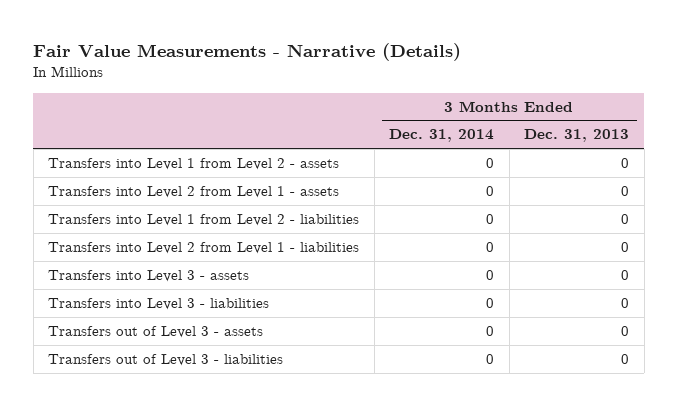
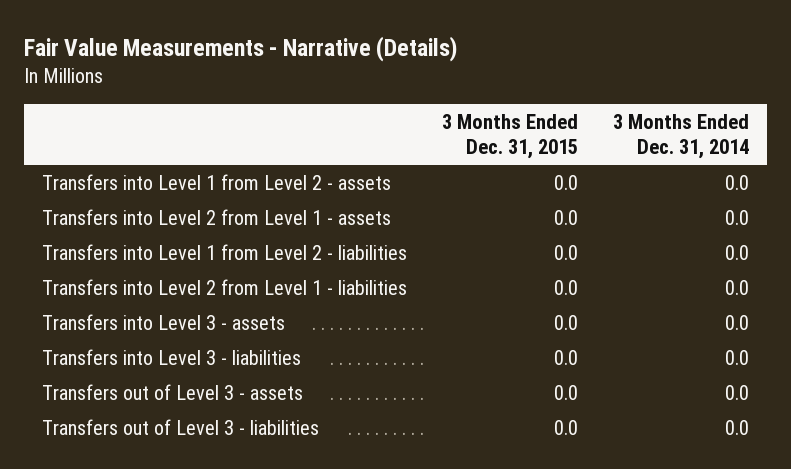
[524,129,630,143] Dec. 31, 2013 -> none
none -> [441,113,578,160] 3 Months Ended Dec. 31, 2015
[486,158,495,169] 0 -> [725,174,750,190] 0.0
[486,186,495,197] 0 -> [725,209,750,225] 0.0
[486,214,495,225] 0 -> [725,244,750,260] 0.0
[486,242,495,253] 0 -> [725,279,750,295] 0.0
[486,270,495,281] 0 -> [725,314,750,330] 0.0
[486,298,495,309] 0 -> [725,349,750,365] 0.0
[486,326,495,337] 0 -> [725,384,750,400] 0.0
[486,354,495,365] 0 -> [725,419,750,435] 0.0

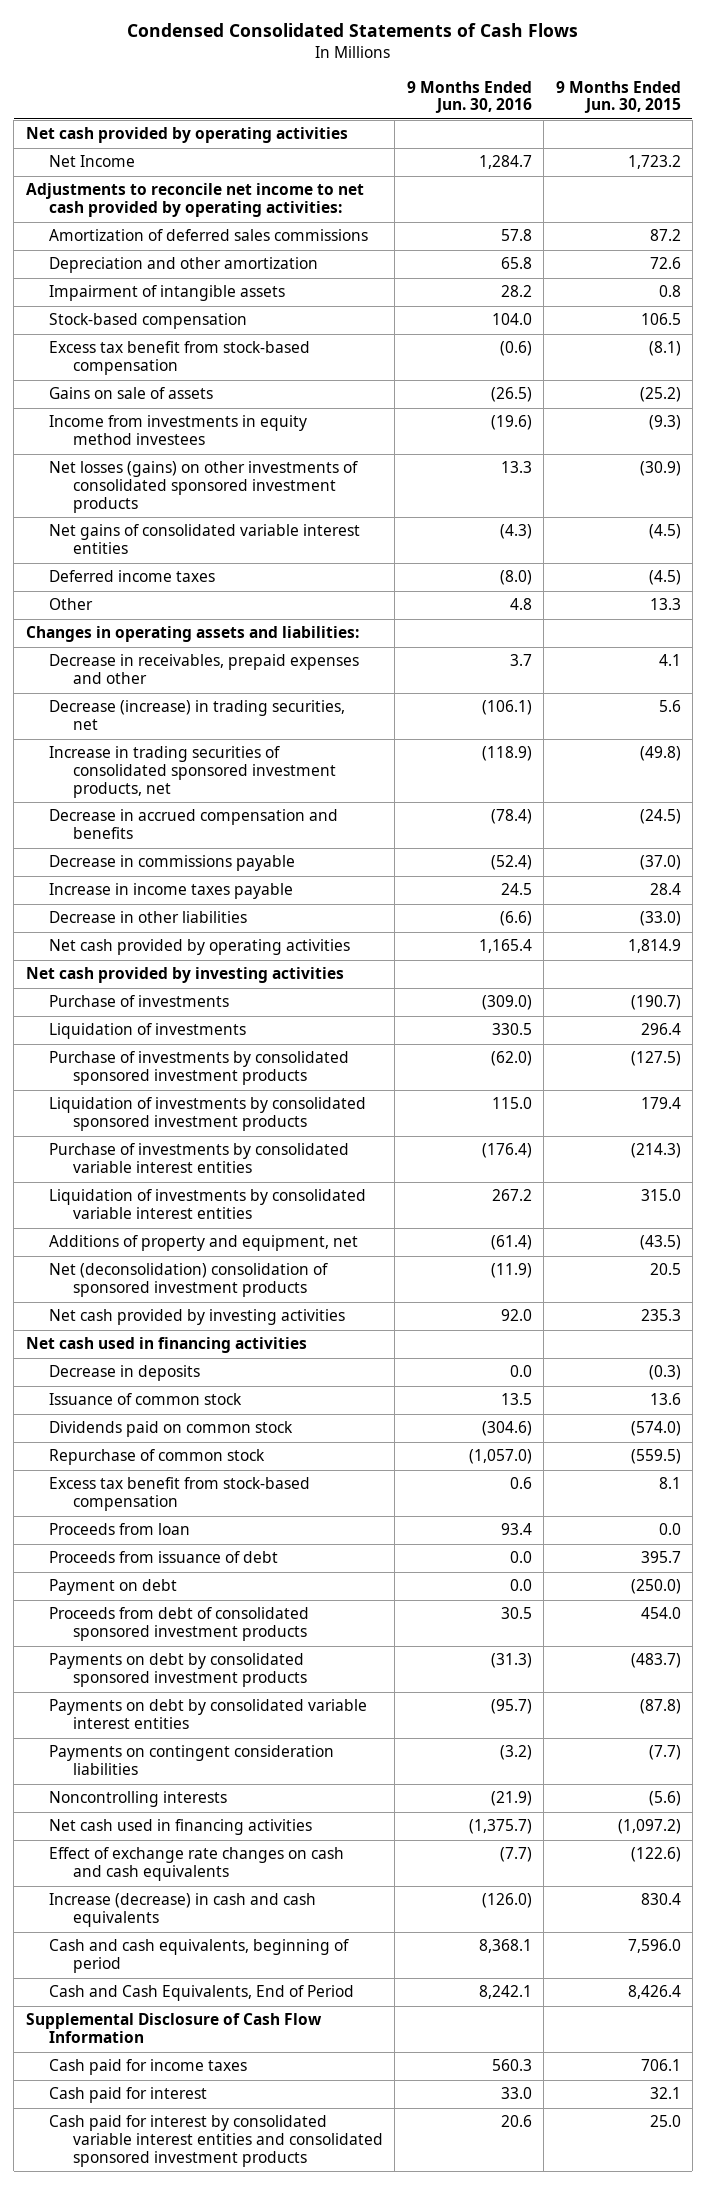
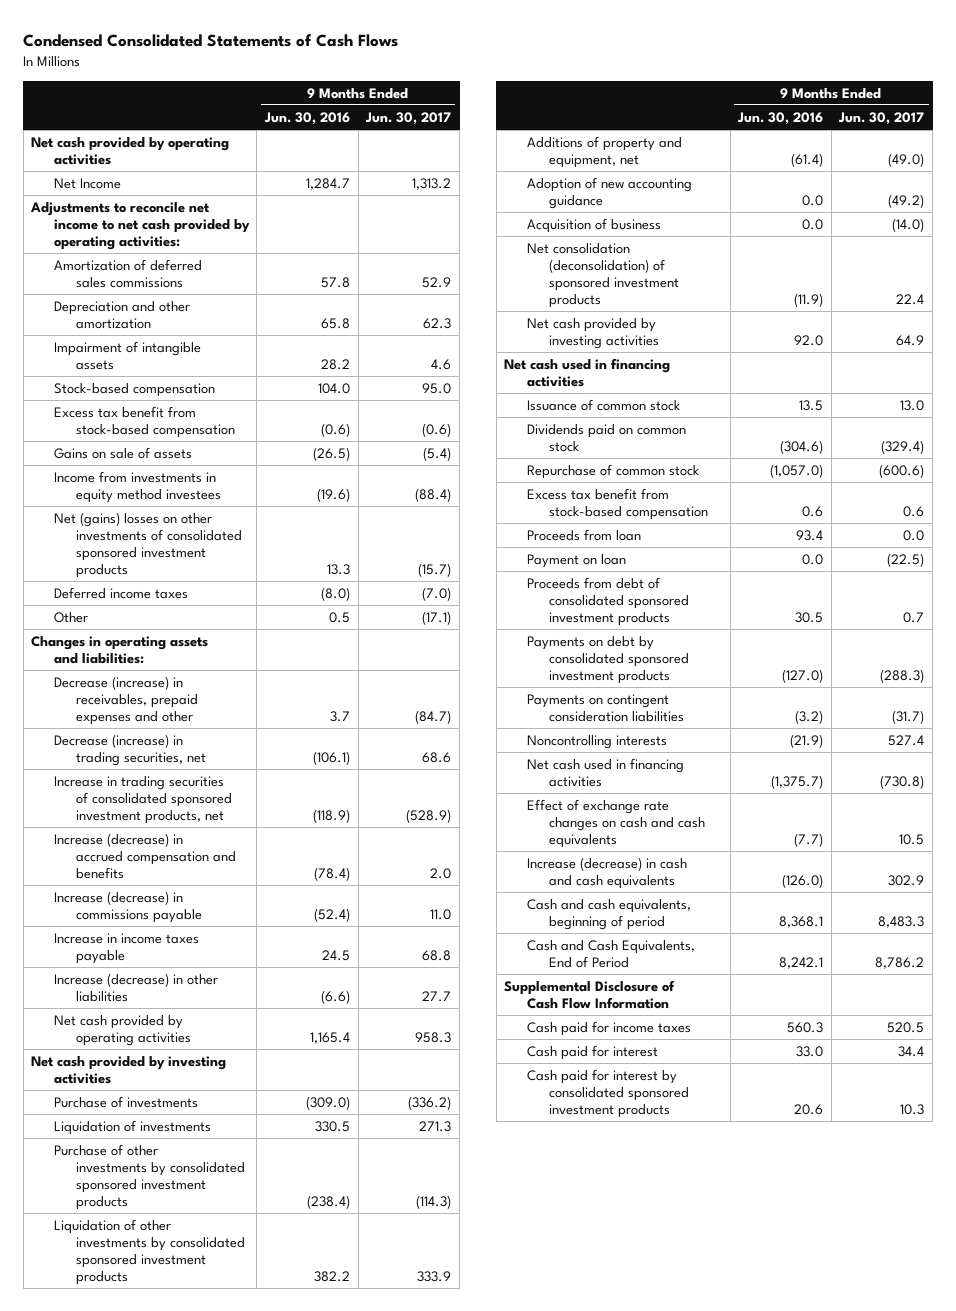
[555,80,681,114] 9 Months Ended Jun. 30, 2015 -> none
none -> [365,111,452,125] Jun. 30, 2017
[49,524,361,555] Net gains of consolidated variable interest entities -> none
[49,461,359,513] Net losses (gains) on other investments of consolidated sponsored investment products -> [53,511,243,578] Net (gains) losses on other investments of consolidated sponsored investment products
[509,598,532,611] 4.8 -> [329,611,351,623] 0.5
[49,654,360,685] Decrease in receivables, prepaid expenses and other -> [53,675,199,725] Decrease (increase) in receivables, prepaid expenses and other
[49,809,339,840] Decrease in accrued compensation and benefits -> [53,832,237,879] Increase (decrease) in accrued compensation and benefits
[49,855,296,872] Decrease in commissions payable -> [53,890,203,923] Increase (decrease) in commissions payable
[49,911,248,924] Decrease in other liabilities -> [53,972,218,1002] Increase (decrease) in other liabilities
[49,1143,350,1174] Purchase of investments by consolidated variable interest entities -> none
[49,1189,367,1220] Liquidation of investments by consolidated variable interest entities -> none
[49,1051,350,1086] Purchase of investments by consolidated sponsored investment products -> [53,1143,246,1210] Purchase of other investments by consolidated sponsored investment products
[490,1051,532,1067] (62.0) -> [307,1194,351,1209] (238.4)
[49,1097,367,1132] Liquidation of investments by consolidated sponsored investment products -> [53,1218,246,1285] Liquidation of other investments by consolidated sponsored investment products
[491,1097,532,1110] 115.0 -> [314,1270,351,1282] 382.2
none -> [526,176,692,209] Adoption of new accounting guidance
none -> [526,217,661,233] Acquisition of business
[49,1263,329,1298] Net (deconsolidation) consolidation of sponsored investment products -> [526,242,680,308] Net consolidation (deconsolidation) of sponsored investment products
[49,1365,201,1382] Decrease in deposits -> none
[49,1551,279,1564] Proceeds from issuance of debt -> none
[49,1579,178,1596] Payment on debt -> [526,553,626,568] Payment on loan
[49,1699,368,1730] Payments on debt by consolidated variable interest entities -> none
[490,1653,532,1669] (31.3) -> [782,668,824,683] (127.0)
[49,2115,384,2167] Cash paid for interest by consolidated variable interest entities and consolidated sponsored investment products -> [526,1068,690,1118] Cash paid for interest by consolidated sponsored investment products

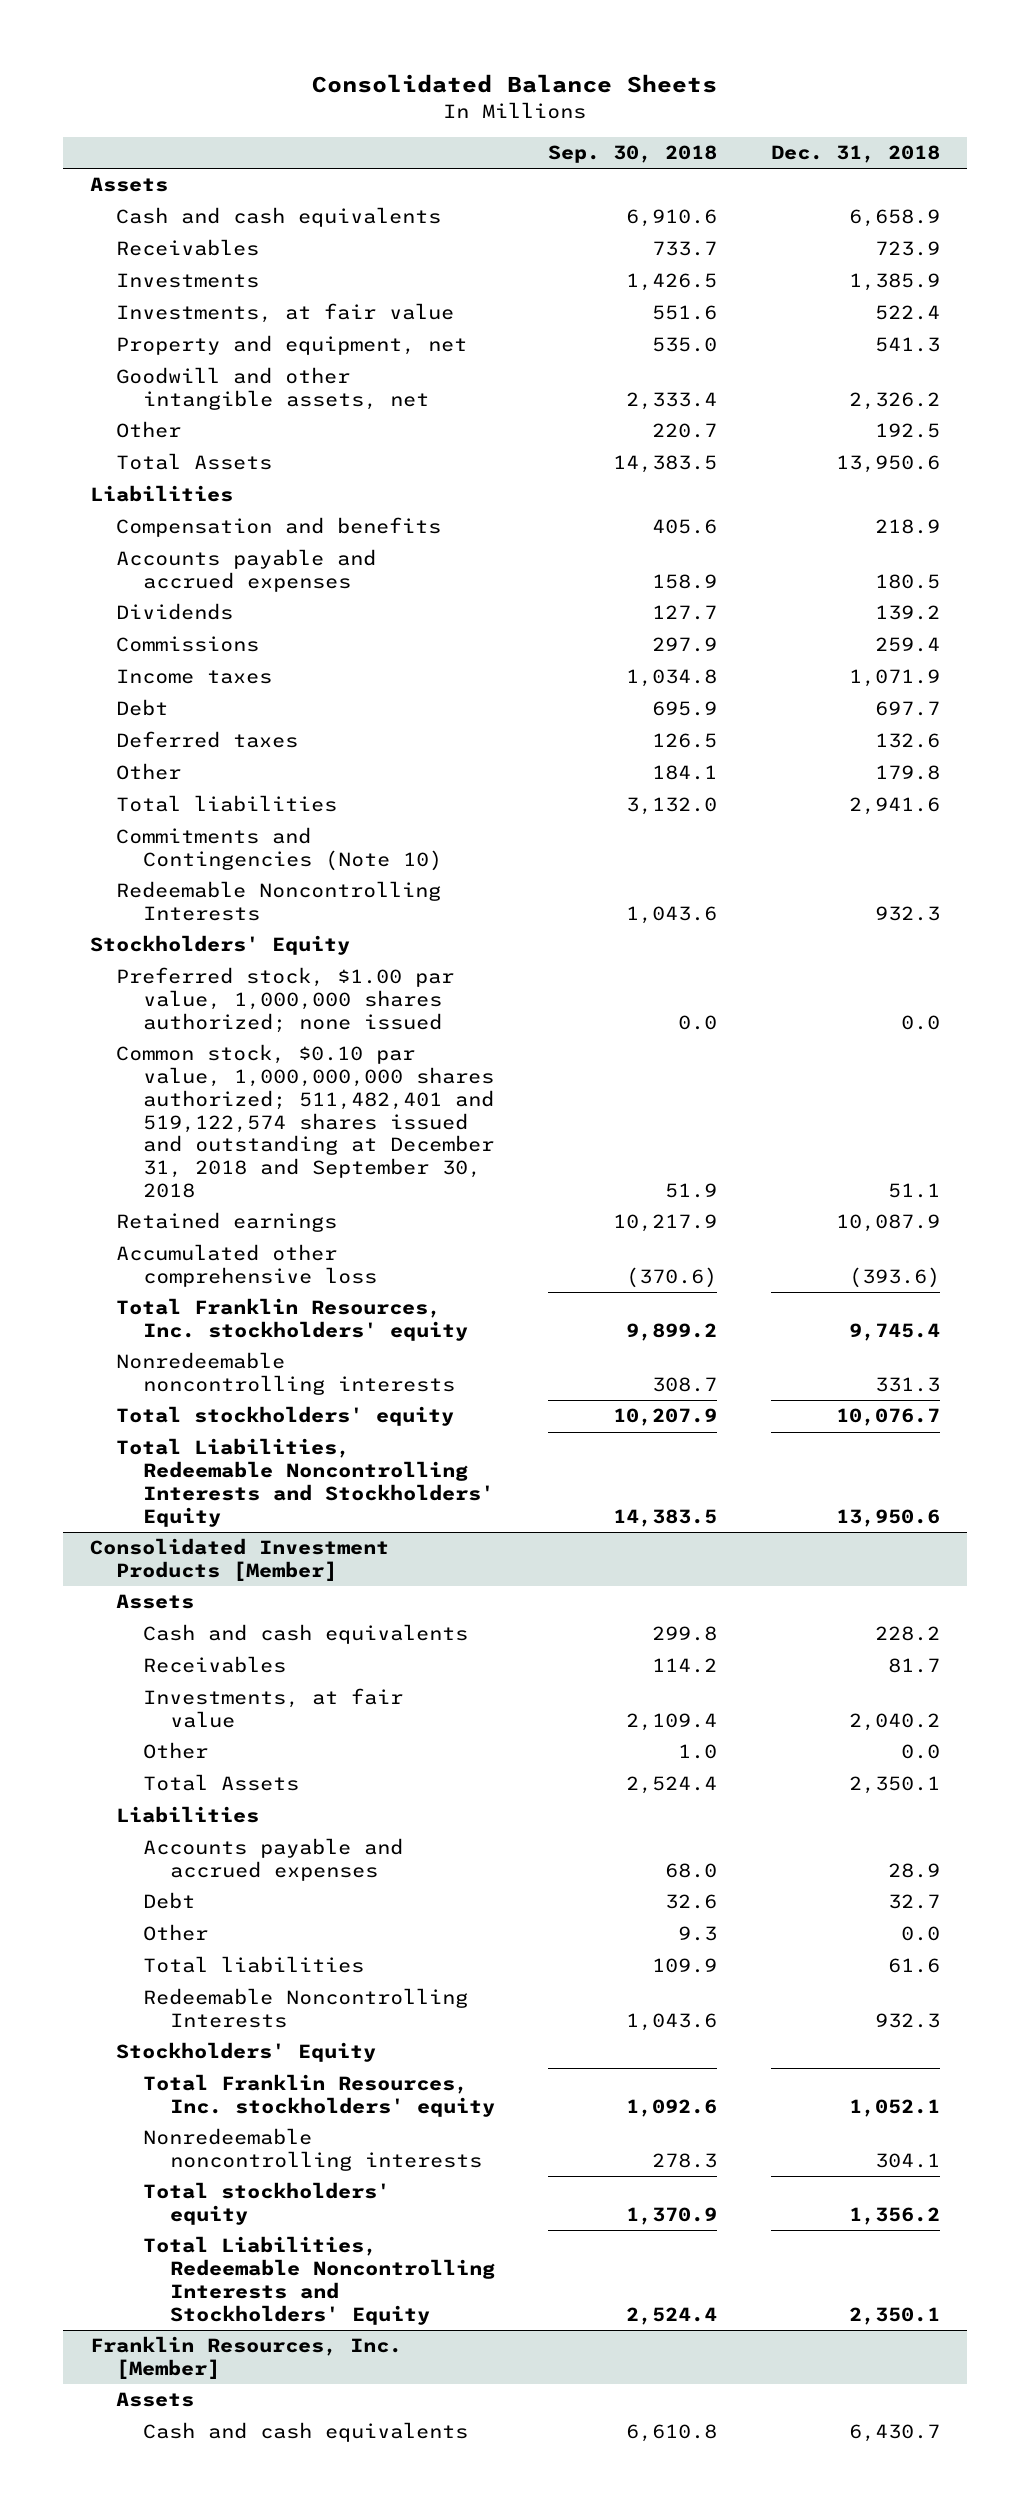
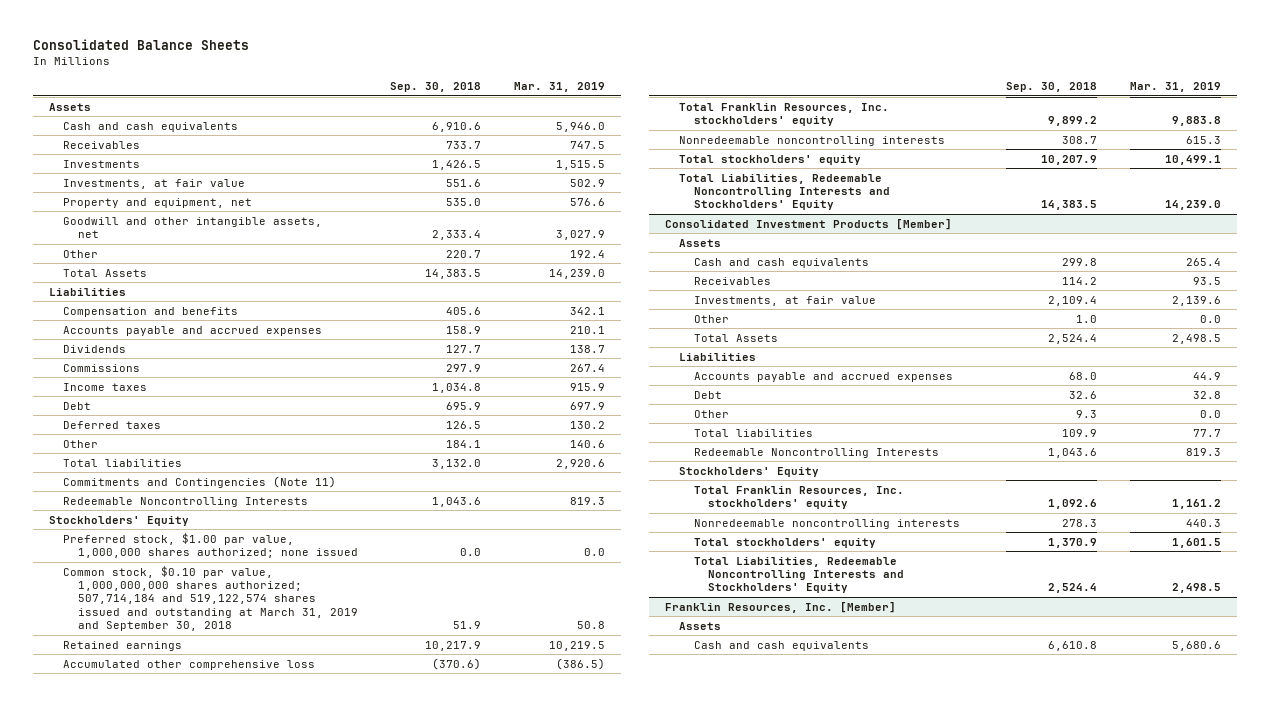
[770,145,940,164] Dec. 31, 2018 -> none
none -> [513,82,605,93] Mar. 31, 2019
[116,827,443,872] Commitments and Contingencies (Note 10) -> [63,475,337,488] Commitments and Contingencies (Note 11)
[116,1044,495,1198] Common stock, $0.10 par value, 1,000,000,000 shares authorized; 511,482,401 and 519,122,574 shares issued and outstanding at December 31, 2018 and September 30, 2018 -> [63,565,358,632] Common stock, $0.10 par value, 1,000,000,000 shares authorized; 507,714,184 and 519,122,574 shares issued and outstanding at March 31, 2019 and September 30, 2018

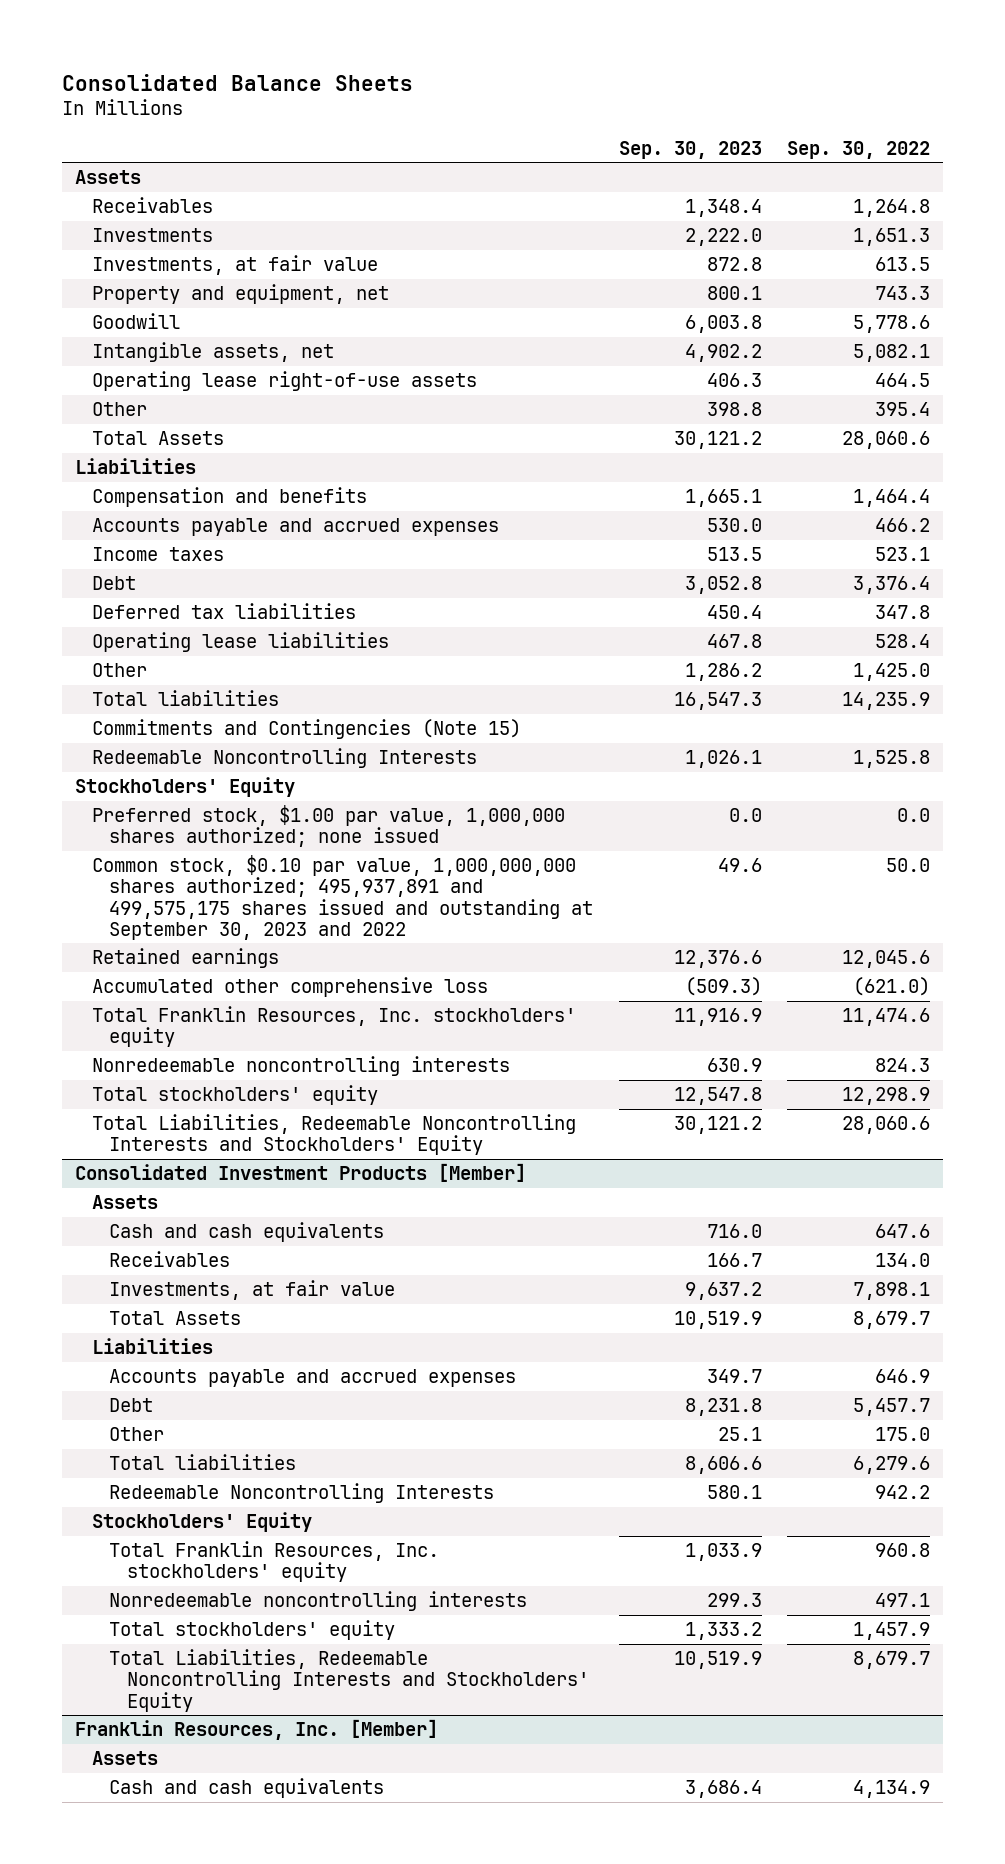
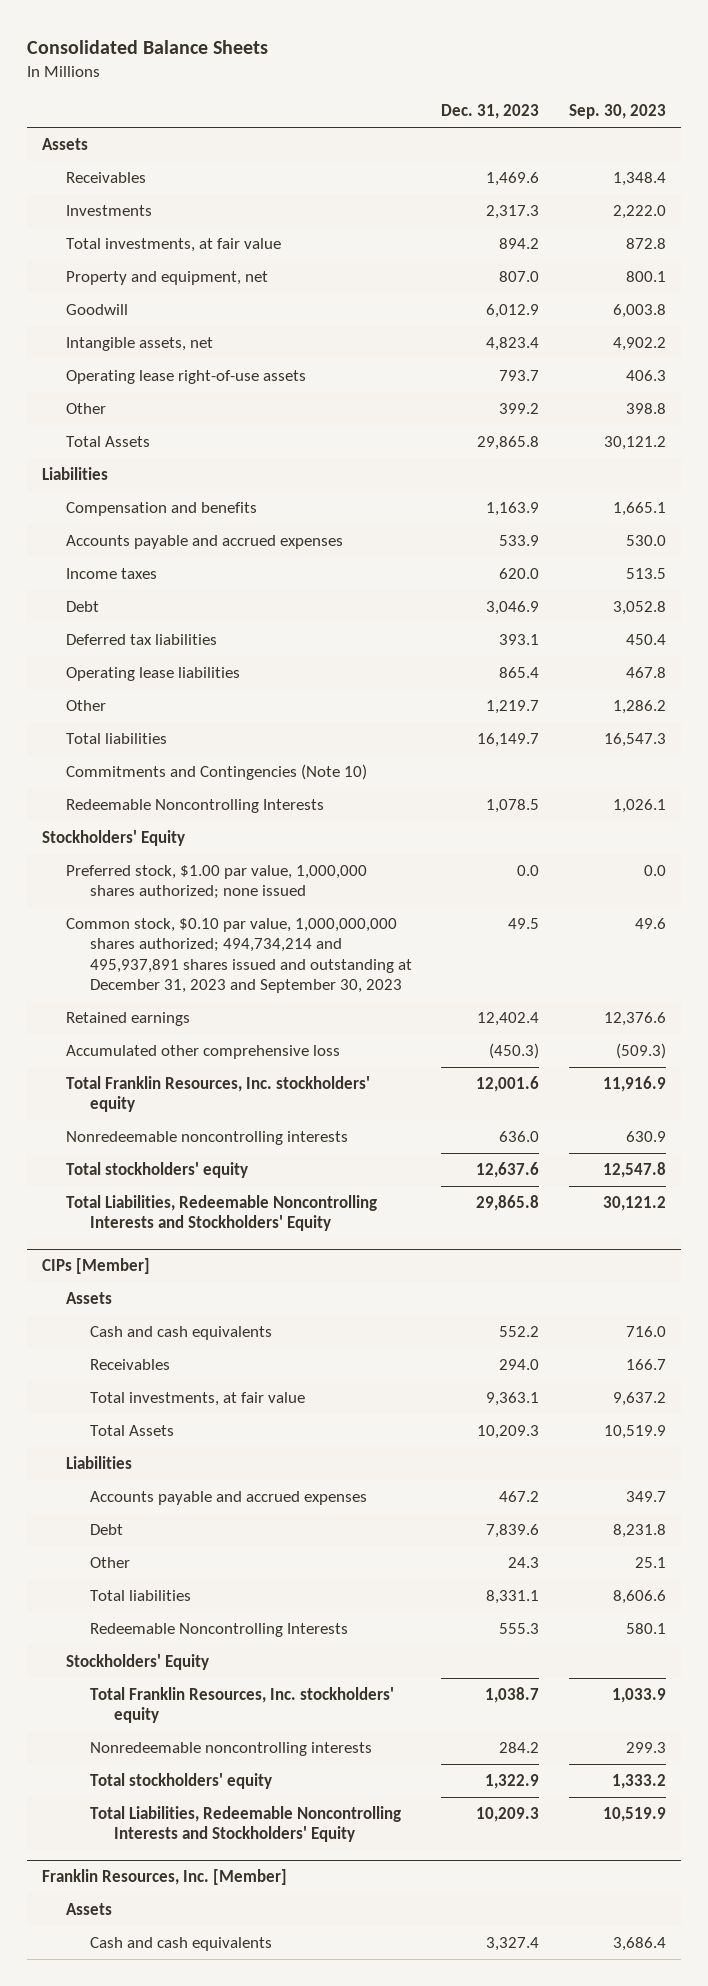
[786,140,930,159] Sep. 30, 2022 -> none
none -> [441,104,540,120] Dec. 31, 2023
[92,254,379,275] Investments, at fair value -> [65,238,281,253] Total investments, at fair value
[92,718,522,739] Commitments and Contingencies (Note 15) -> [65,764,367,781] Commitments and Contingencies (Note 10)
[92,854,594,940] Common stock, $0.10 par value, 1,000,000,000 shares authorized; 495,937,891 and 499,575,175 shares issued and outstanding at September 30, 2023 and 2022 -> [65,918,412,993] Common stock, $0.10 par value, 1,000,000,000 shares authorized; 494,734,214 and 495,937,891 shares issued and outstanding at December 31, 2023 and September 30, 2023
[74,1162,526,1182] Consolidated Investment Products [Member] -> [41,1258,150,1275] CIPs [Member]
[109,1279,396,1300] Investments, at fair value -> [89,1392,305,1407] Total investments, at fair value

